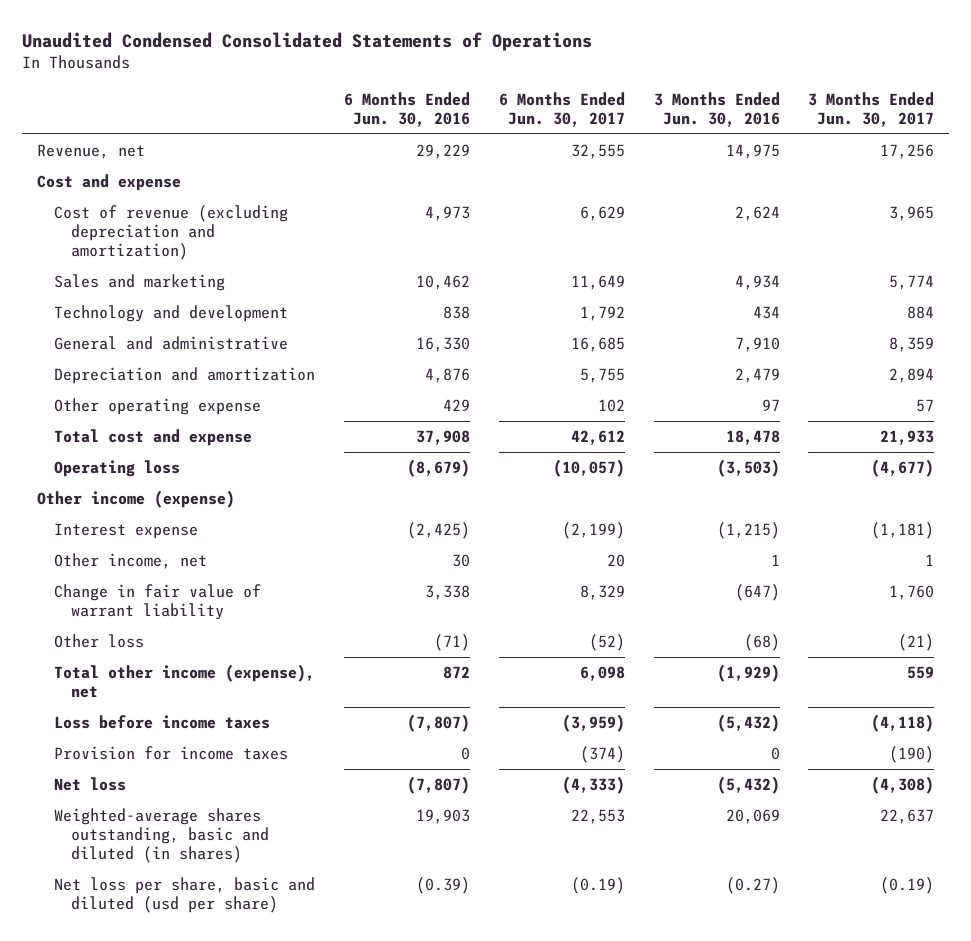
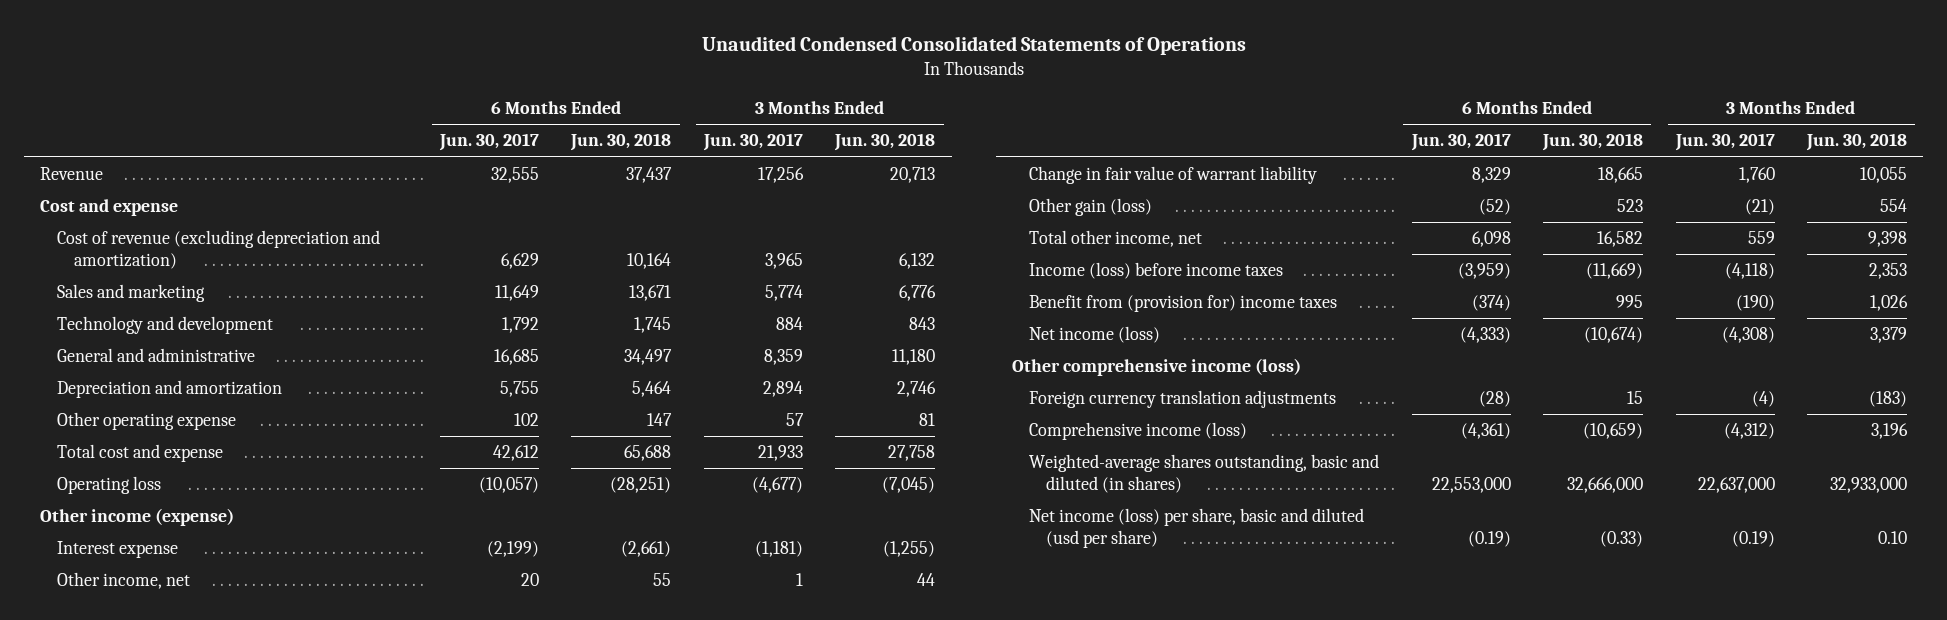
[343,91,470,127] 6 Months Ended Jun. 30, 2016 -> none
[653,91,780,127] 3 Months Ended Jun. 30, 2016 -> none
none -> [570,133,672,152] Jun. 30, 2018
none -> [834,133,936,152] Jun. 30, 2018
[36,143,145,159] Revenue, net -> [40,166,104,180] Revenue
[53,633,144,648] Other loss -> [1029,197,1153,216] Other gain (loss)
[53,663,315,698] Total other income (expense), net -> [1029,229,1203,247] Total other income, net
[53,714,270,729] Loss before income taxes -> [1029,261,1284,279] Income (loss) before income taxes
[53,745,288,760] Provision for income taxes -> [1029,294,1338,312] Benefit from (provision for) income taxes
[53,776,126,791] Net loss -> [1029,325,1161,343] Net income (loss)
none -> [1011,357,1301,376] Other comprehensive income (loss)
none -> [1029,389,1337,408] Foreign currency translation adjustments
none -> [1029,421,1248,440] Comprehensive income (loss)
[570,808,625,824] 22,553 -> [1431,476,1511,493] 22,553,000
[880,808,935,824] 22,637 -> [1697,476,1775,493] 22,637,000
[53,876,315,913] Net loss per share, basic and diluted (usd per share) -> [1029,507,1365,548] Net income (loss) per share, basic and diluted (usd per share)

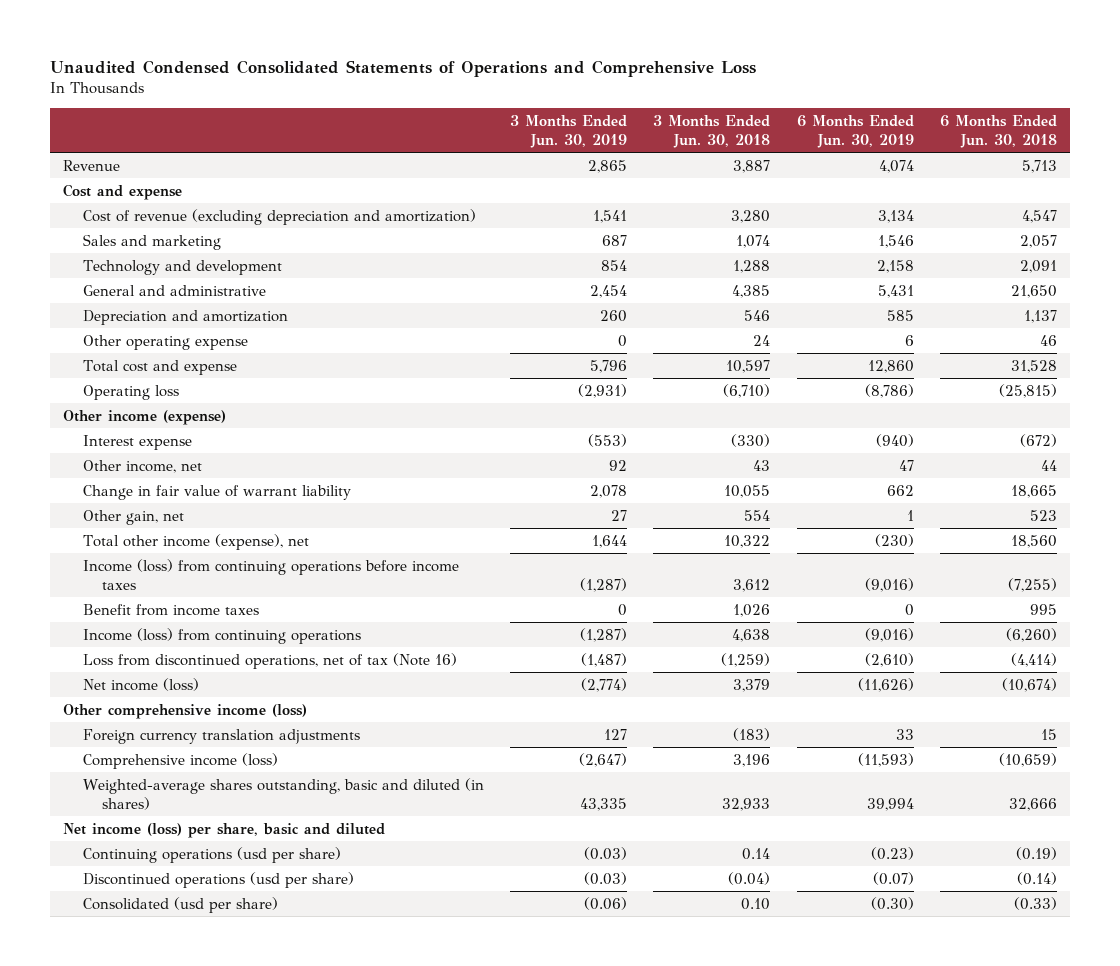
[701,36,1246,56] Unaudited Condensed Consolidated Statements of Operations -> [49,60,756,78] Unaudited Condensed Consolidated Statements of Operations and Comprehensive Loss
[438,133,539,152] Jun. 30, 2017 -> none
[702,133,803,152] Jun. 30, 2017 -> none
none -> [509,114,627,148] 3 Months Ended Jun. 30, 2019
none -> [796,114,914,148] 6 Months Ended Jun. 30, 2019
[626,166,673,183] 37,437 -> [1022,159,1058,173] 5,713
[890,166,936,183] 20,713 -> [733,159,771,173] 3,887
[627,252,672,269] 10,164 -> [1022,209,1058,223] 4,547
[899,252,936,269] 6,132 -> [731,209,771,223] 3,280
[629,284,672,301] 13,671 -> [1020,234,1058,248] 2,057
[899,284,937,301] 6,776 -> [736,234,771,248] 1,074
[634,316,672,333] 1,745 -> [1020,259,1058,273] 2,091
[909,316,936,330] 843 -> [733,259,771,273] 1,288
[624,348,673,365] 34,497 -> [1011,284,1058,298] 21,650
[892,348,936,365] 11,180 -> [732,284,771,298] 4,385
[632,380,672,397] 5,464 -> [1024,309,1058,323] 1,137
[897,380,937,397] 2,746 -> [744,309,771,321] 546
[647,412,673,426] 147 -> [1040,334,1058,346] 46
[919,412,936,426] 81 -> [753,334,771,346] 24
[624,444,672,461] 65,688 -> [1011,359,1058,373] 31,528
[888,444,936,461] 27,758 -> [726,359,771,373] 10,597
[610,476,672,493] (28,251) -> [999,383,1058,398] (25,815)
[882,476,936,493] (7,045) -> [723,383,771,398] (6,710)
[621,540,672,557] (2,661) -> [1020,433,1058,447] (672)
[883,540,936,557] (1,255) -> [731,433,771,447] (330)
[653,572,672,586] 55 -> [1041,459,1058,471] 44
[917,572,936,586] 44 -> [753,459,771,471] 43
[1029,197,1153,216] Other gain (loss) -> [82,509,184,525] Other gain, net
[1029,229,1203,247] Total other income, net -> [82,533,309,550] Total other income (expense), net
[1597,230,1644,247] 16,582 -> [1011,534,1058,548] 18,560
[1868,230,1908,247] 9,398 -> [724,534,771,548] 10,322
[1029,261,1284,279] Income (loss) before income taxes -> [82,558,459,590] Income (loss) from continuing operations before income taxes
[1586,262,1644,279] (11,669) -> [1008,577,1058,592] (7,255)
[1869,262,1908,279] 2,353 -> [733,578,771,592] 3,612
[1029,294,1338,312] Benefit from (provision for) income taxes -> [82,603,259,616] Benefit from income taxes
none -> [82,627,361,644] Income (loss) from continuing operations
none -> [82,652,457,669] Loss from discontinued operations, net of tax (Note 16)
[1567,476,1644,493] 32,666,000 -> [1009,797,1058,811] 32,666
[1830,476,1908,493] 32,933,000 -> [722,797,771,811] 32,933
none -> [63,822,386,838] Net income (loss) per share, basic and diluted
none -> [82,846,341,863] Continuing operations (usd per share)
none -> [82,871,354,888] Discontinued operations (usd per share)
[1029,507,1365,548] Net income (loss) per share, basic and diluted (usd per share) -> [82,896,278,913] Consolidated (usd per share)

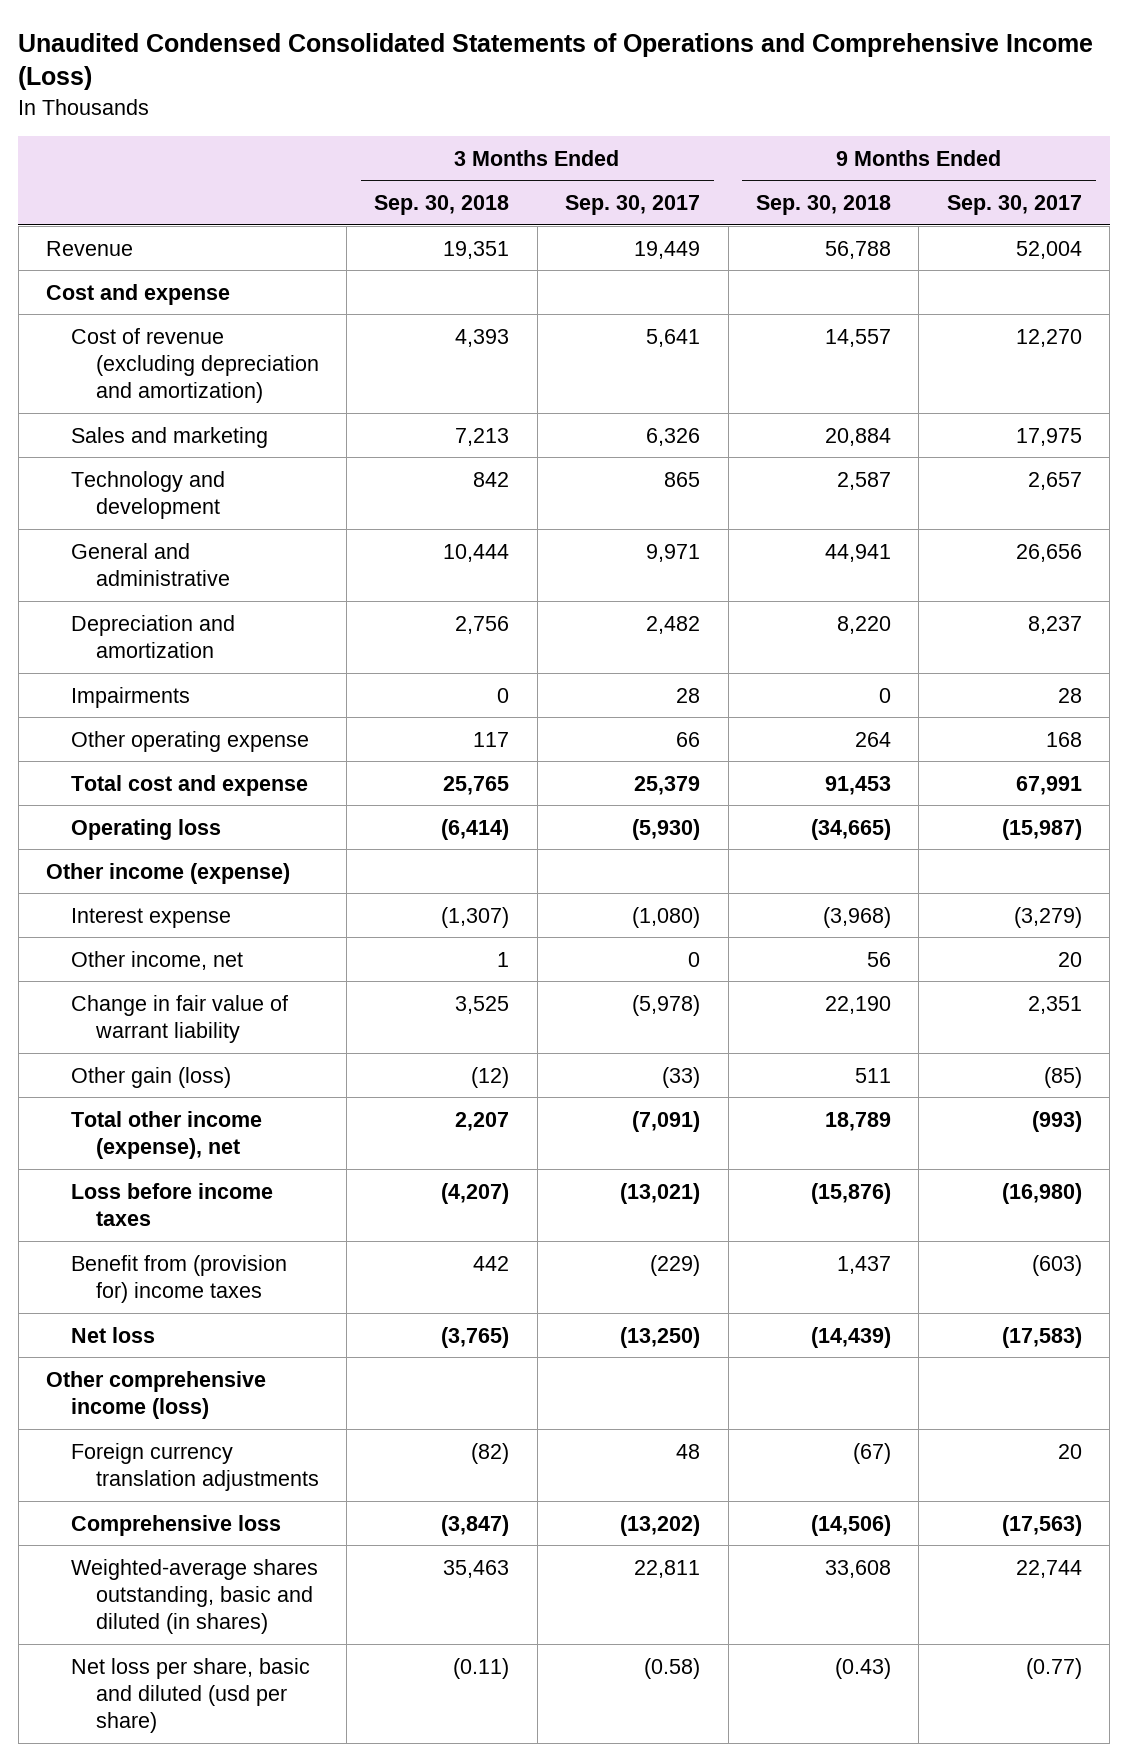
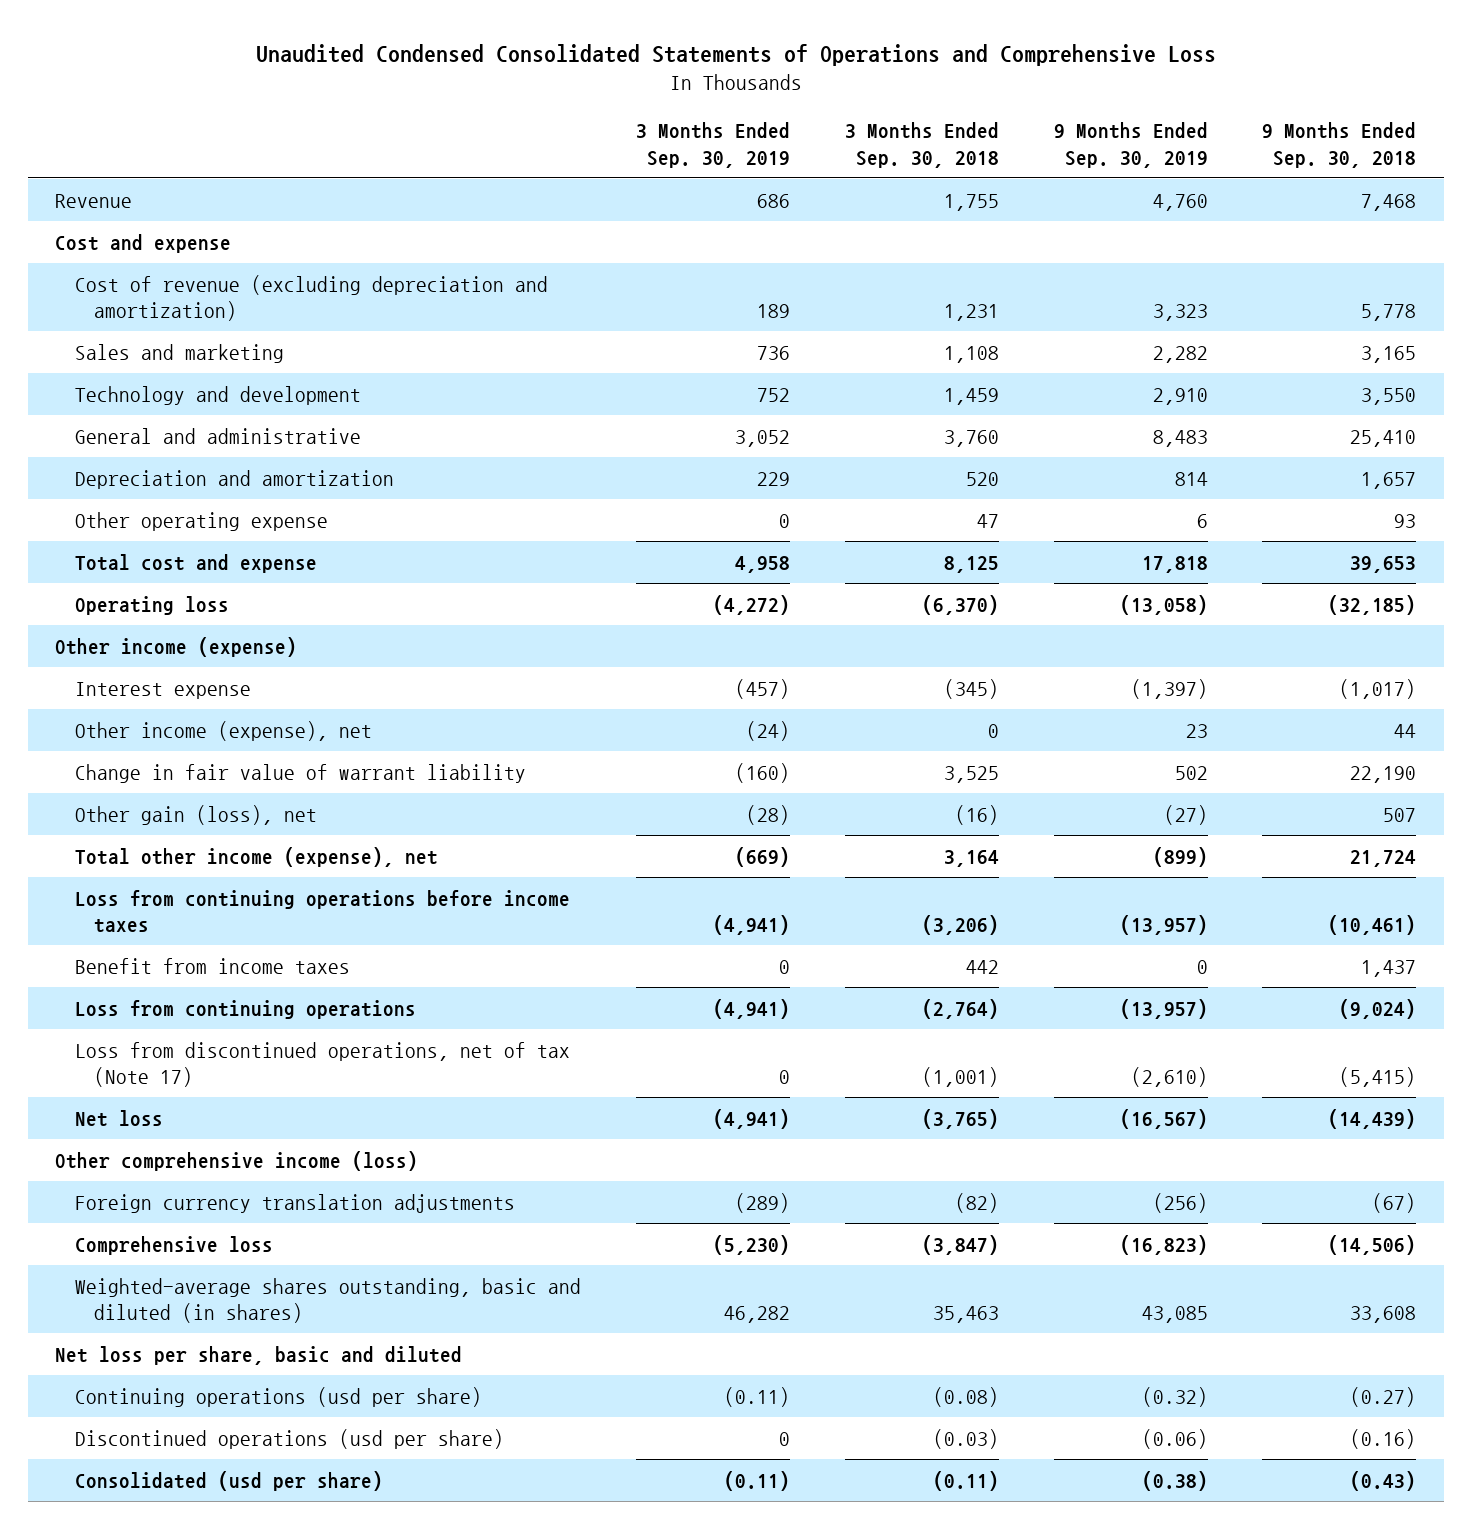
[18,32,1094,91] Unaudited Condensed Consolidated Statements of Operations and Comprehensive Income (Loss) -> [255,43,1216,66] Unaudited Condensed Consolidated Statements of Operations and Comprehensive Loss
[565,195,701,216] Sep. 30, 2017 -> none
[946,195,1082,216] Sep. 30, 2017 -> none
none -> [635,122,790,168] 3 Months Ended Sep. 30, 2019
none -> [1053,122,1208,168] 9 Months Ended Sep. 30, 2019
[443,240,510,259] 19,351 -> [943,193,999,211] 1,755
[825,240,892,259] 56,788 -> [1361,193,1417,211] 7,468
[70,686,190,708] Impairments -> none
[455,328,510,347] 4,393 -> [943,303,999,321] 1,231
[825,328,892,347] 14,557 -> [1361,303,1417,321] 5,778
[455,427,510,446] 7,213 -> [943,345,999,363] 1,108
[825,427,892,446] 20,884 -> [1361,345,1417,363] 3,165
[473,471,510,487] 842 -> [943,387,999,405] 1,459
[837,471,892,490] 2,587 -> [1361,387,1417,405] 3,550
[443,543,510,562] 10,444 -> [943,429,999,447] 3,760
[825,543,892,562] 44,941 -> [1350,429,1417,447] 25,410
[455,615,510,634] 2,756 -> [965,471,999,486] 520
[837,615,892,634] 8,220 -> [1361,471,1417,489] 1,657
[473,731,510,747] 117 -> [976,513,999,528] 47
[855,731,892,747] 264 -> [1394,513,1417,528] 93
[443,775,510,795] 25,765 -> [943,555,999,573] 8,125
[825,775,892,795] 91,453 -> [1350,555,1417,573] 39,653
[441,818,510,840] (6,414) -> [921,594,999,615] (6,370)
[811,818,892,840] (34,665) -> [1328,594,1417,615] (32,185)
[441,906,510,928] (1,307) -> [943,678,999,699] (345)
[823,906,892,928] (3,968) -> [1339,678,1417,699] (1,017)
[70,950,243,970] Other income, net -> [74,720,372,741] Other income (expense), net
[497,951,510,967] 1 -> [987,723,999,738] 0
[867,951,892,967] 56 -> [1394,723,1417,738] 44
[70,1066,231,1088] Other gain (loss) -> [74,804,317,825] Other gain (loss), net
[471,1066,510,1088] (12) -> [954,804,999,825] (16)
[855,1067,892,1083] 511 -> [1383,807,1417,822] 507
[455,1111,510,1131] 2,207 -> [943,849,999,867] 3,164
[825,1111,892,1131] 18,789 -> [1350,849,1417,867] 21,724
[70,1182,273,1226] Loss before income taxes -> [74,889,570,933] Loss from continuing operations before income taxes
[441,1182,510,1204] (4,207) -> [921,914,999,935] (3,206)
[811,1182,892,1204] (15,876) -> [1328,914,1417,935] (10,461)
[70,1254,287,1303] Benefit from (provision for) income taxes -> [74,957,350,974] Benefit from income taxes
none -> [74,999,416,1019] Loss from continuing operations
none -> [74,1041,570,1087] Loss from discontinued operations, net of tax (Note 17)
none -> [55,1345,463,1365] Net loss per share, basic and diluted
none -> [74,1386,482,1407] Continuing operations (usd per share)
none -> [74,1428,504,1449] Discontinued operations (usd per share)
[70,1657,310,1734] Net loss per share, basic and diluted (usd per share) -> [74,1470,383,1491] Consolidated (usd per share)

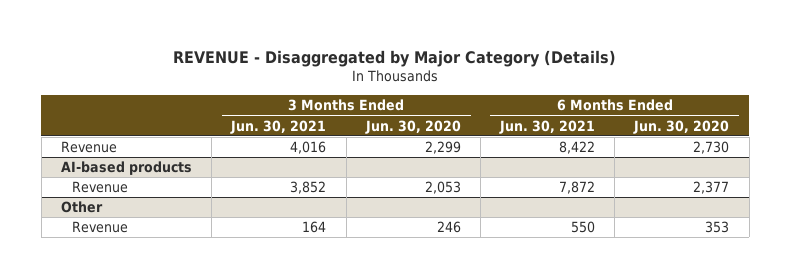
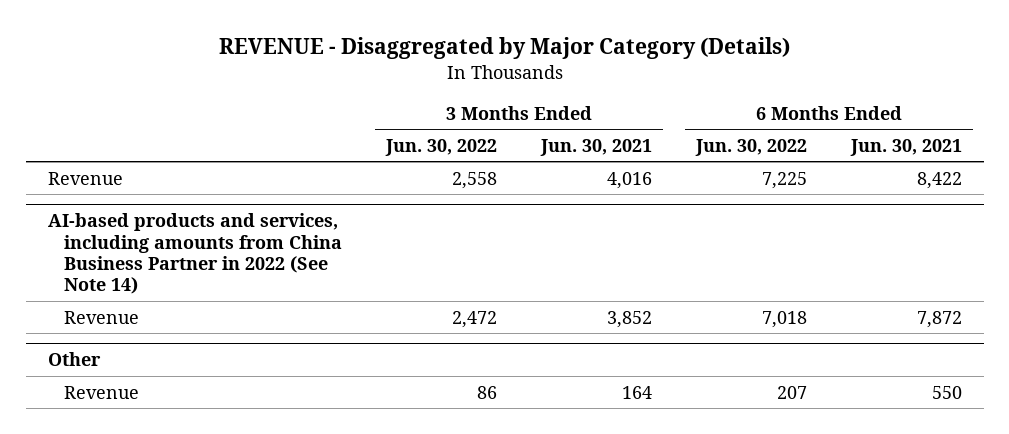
[364,119,461,134] Jun. 30, 2020 -> none
[633,119,730,134] Jun. 30, 2020 -> none
none -> [385,138,498,156] Jun. 30, 2022
none -> [694,138,807,156] Jun. 30, 2022
[61,161,193,176] AI-based products -> [47,213,343,295] AI-based products and services, including amounts from China Business Partner in 2022 (See Note 14)

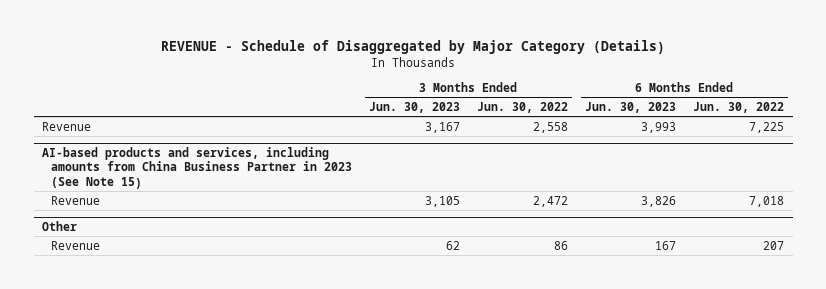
[218,37,790,60] REVENUE - Disaggregated by Major Category (Details) -> [161,40,666,55] REVENUE - Schedule of Disaggregated by Major Category (Details)
[540,138,653,156] Jun. 30, 2021 -> none
[849,138,962,156] Jun. 30, 2021 -> none
none -> [368,101,460,113] Jun. 30, 2023
none -> [584,101,676,113] Jun. 30, 2023
[47,213,343,295] AI-based products and services, including amounts from China Business Partner in 2022 (See Note 14) -> [42,146,352,189] AI-based products and services, including amounts from China Business Partner in 2023 (See Note 15)

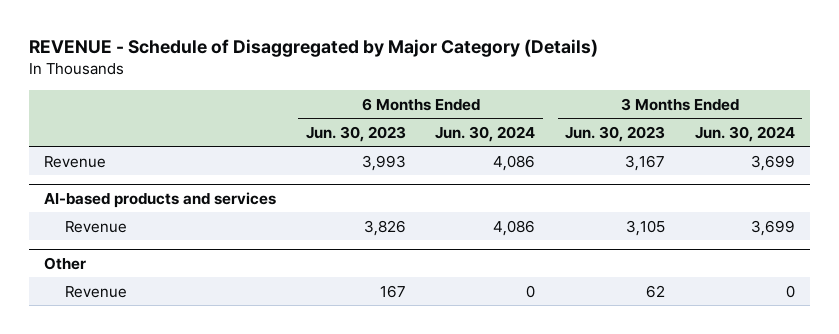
[476,101,568,113] Jun. 30, 2022 -> none
[693,101,785,113] Jun. 30, 2022 -> none
none -> [435,125,536,142] Jun. 30, 2024
none -> [694,125,795,142] Jun. 30, 2024
[42,146,352,189] AI-based products and services, including amounts from China Business Partner in 2023 (See Note 15) -> [44,191,277,208] AI-based products and services

